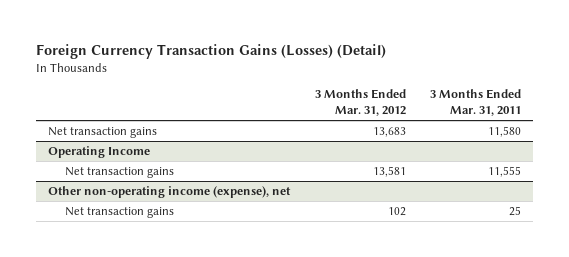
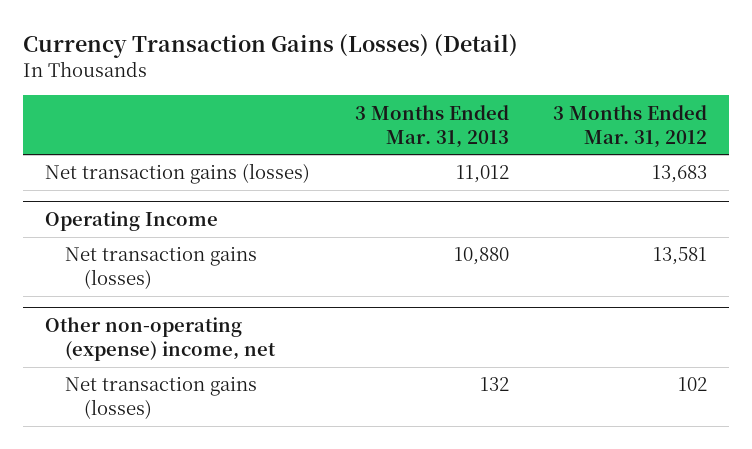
[35,44,386,60] Foreign Currency Transaction Gains (Losses) (Detail) -> [22,33,518,58] Currency Transaction Gains (Losses) (Detail)
[430,89,522,117] 3 Months Ended Mar. 31, 2011 -> none
none -> [354,104,509,148] 3 Months Ended Mar. 31, 2013
[48,126,158,138] Net transaction gains -> [45,163,311,185] Net transaction gains (losses)
[65,166,175,178] Net transaction gains -> [64,246,257,290] Net transaction gains (losses)
[48,185,292,198] Other non-operating income (expense), net -> [45,317,276,362] Other non-operating (expense) income, net
[65,206,175,218] Net transaction gains -> [64,376,257,420] Net transaction gains (losses)

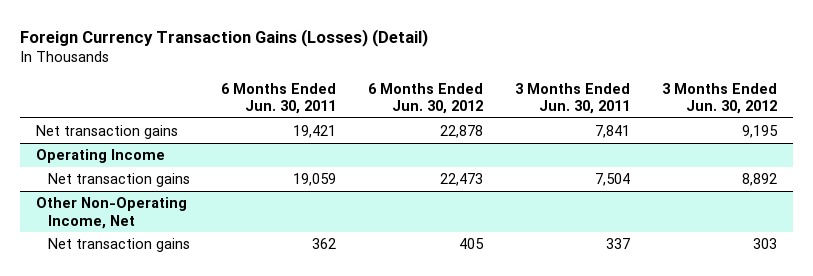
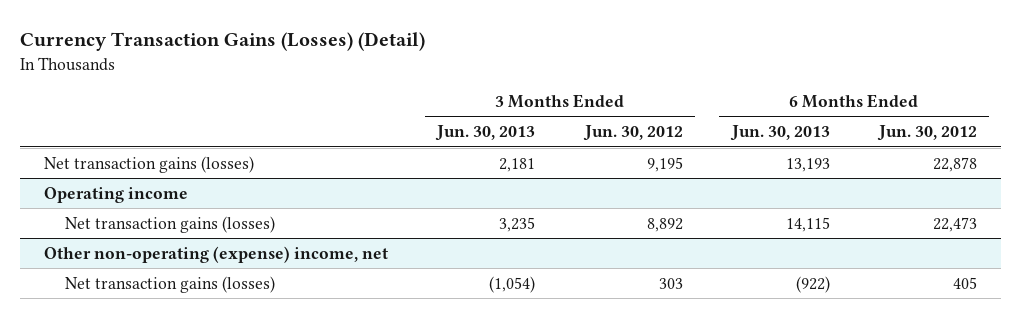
[20,28,429,47] Foreign Currency Transaction Gains (Losses) (Detail) -> [19,32,425,52] Currency Transaction Gains (Losses) (Detail)
[221,82,337,115] 6 Months Ended Jun. 30, 2011 -> none
[515,82,631,115] 3 Months Ended Jun. 30, 2011 -> none
none -> [435,125,536,142] Jun. 30, 2013
none -> [729,125,830,142] Jun. 30, 2013
[35,125,178,140] Net transaction gains -> [44,155,255,173] Net transaction gains (losses)
[35,149,165,164] Operating Income -> [44,186,189,203] Operating income
[47,173,190,188] Net transaction gains -> [64,215,275,233] Net transaction gains (losses)
[35,197,187,229] Other Non-Operating Income, Net -> [44,245,389,263] Other non-operating (expense) income, net
[47,238,190,253] Net transaction gains -> [64,275,275,293] Net transaction gains (losses)

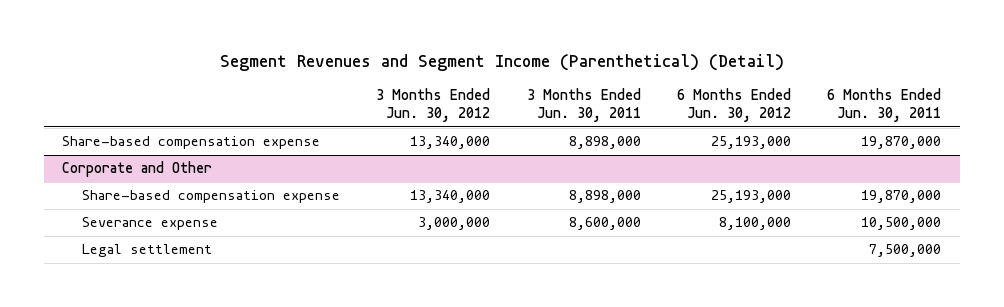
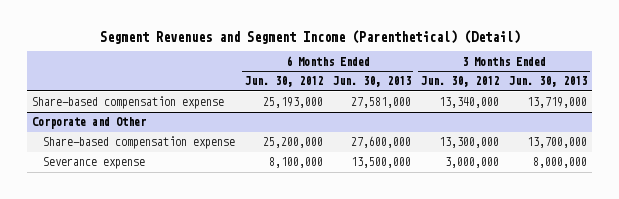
[526,87,641,123] 3 Months Ended Jun. 30, 2011 -> none
[827,87,942,123] 6 Months Ended Jun. 30, 2011 -> none
none -> [332,76,411,88] Jun. 30, 2013
none -> [509,76,588,88] Jun. 30, 2013
[410,190,491,204] 13,340,000 -> [438,137,499,149] 13,300,000
[711,190,792,204] 25,193,000 -> [262,137,323,149] 25,200,000
[82,244,213,258] Legal settlement -> none

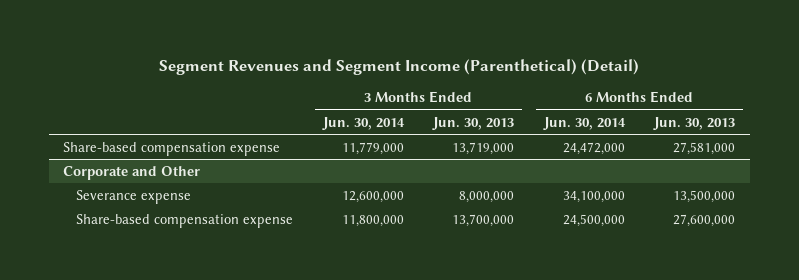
[244,76,323,88] Jun. 30, 2012 -> none
[420,76,499,88] Jun. 30, 2012 -> none
none -> [321,116,405,130] Jun. 30, 2014
none -> [542,116,626,130] Jun. 30, 2014
[42,136,235,150] Share-based compensation expense -> [76,213,294,228] Share-based compensation expense

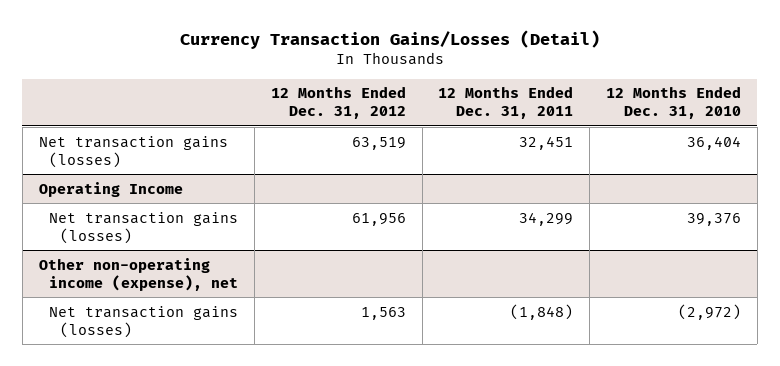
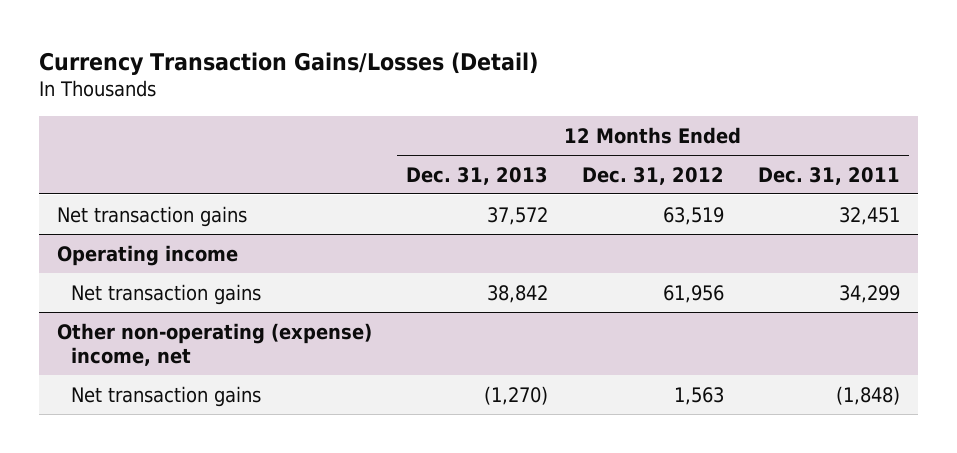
[605,86,741,120] 12 Months Ended Dec. 31, 2010 -> none
none -> [405,166,548,185] Dec. 31, 2013
[38,135,228,168] Net transaction gains (losses) -> [56,205,247,227] Net transaction gains
[38,181,183,197] Operating Income -> [56,244,238,266] Operating income
[49,211,239,244] Net transaction gains (losses) -> [70,283,261,305] Net transaction gains
[38,257,239,291] Other non-operating income (expense), net -> [56,322,372,366] Other non-operating (expense) income, net
[49,305,239,338] Net transaction gains (losses) -> [70,385,261,407] Net transaction gains

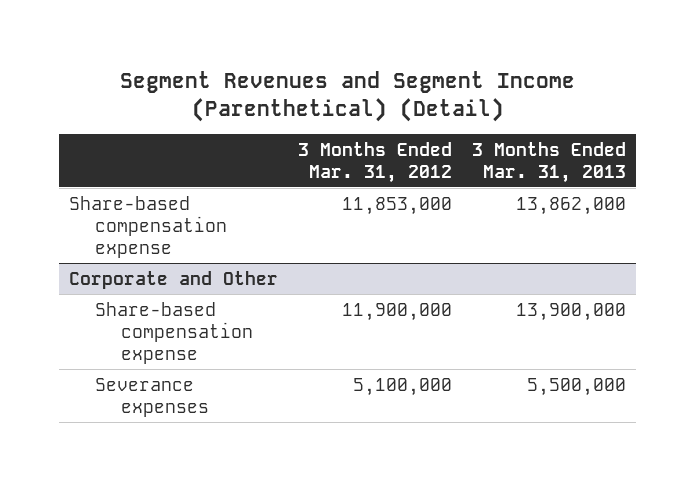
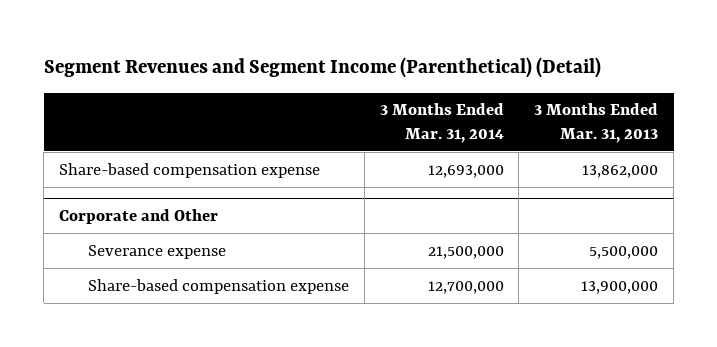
[298,141,453,183] 3 Months Ended Mar. 31, 2012 -> none
none -> [379,103,504,143] 3 Months Ended Mar. 31, 2014
none -> [87,244,226,259] Severance expense
[95,377,210,417] Severance expenses -> none

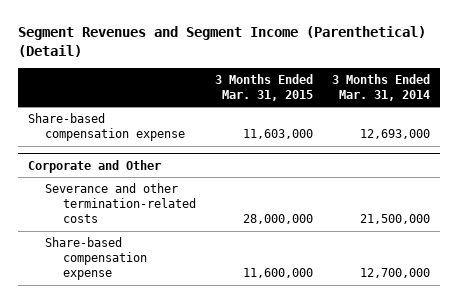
[534,103,659,143] 3 Months Ended Mar. 31, 2013 -> none
none -> [215,74,314,102] 3 Months Ended Mar. 31, 2015
[87,244,226,259] Severance expense -> [45,183,197,224] Severance and other termination-related costs

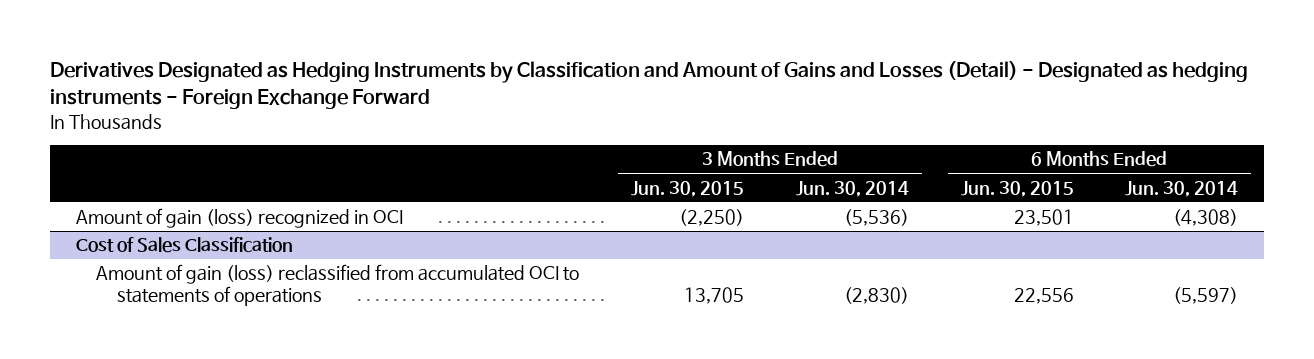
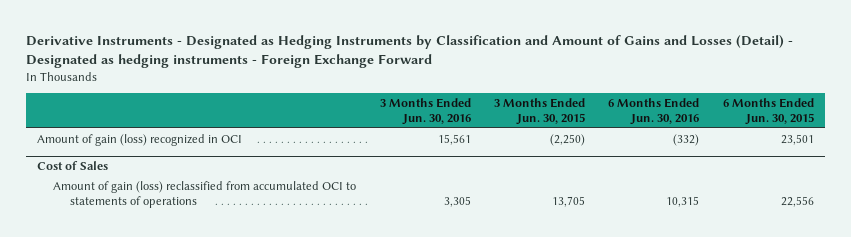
[50,61,1249,110] Derivatives Designated as Hedging Instruments by Classification and Amount of Gains and Losses (Detail) - Designated as hedging instruments - Foreign Exchange Forward -> [25,34,793,68] Derivative Instruments - Designated as Hedging Instruments by Classification and Amount of Gains and Losses (Detail) - Designated as hedging instruments - Foreign Exchange Forward
[795,180,909,197] Jun. 30, 2014 -> none
[1125,180,1239,197] Jun. 30, 2014 -> none
none -> [379,98,471,125] 3 Months Ended Jun. 30, 2016
none -> [608,98,700,125] 6 Months Ended Jun. 30, 2016
[76,237,294,254] Cost of Sales Classification -> [37,161,109,171] Cost of Sales

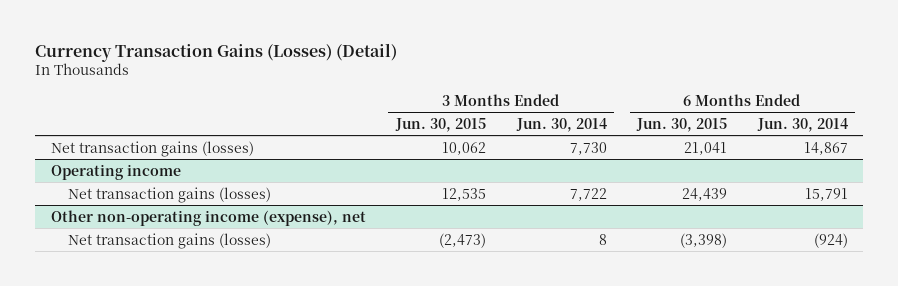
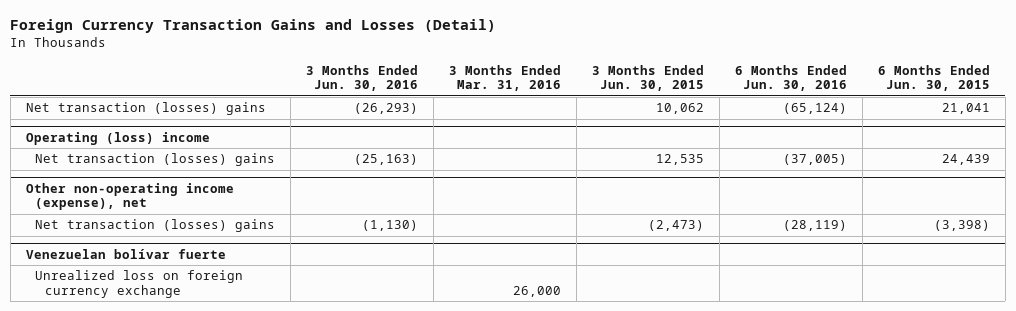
[35,42,398,62] Currency Transaction Gains (Losses) (Detail) -> [10,18,497,33] Foreign Currency Transaction Gains and Losses (Detail)
[515,117,607,132] Jun. 30, 2014 -> none
[756,117,848,132] Jun. 30, 2014 -> none
none -> [306,64,419,92] 3 Months Ended Jun. 30, 2016
none -> [448,64,561,92] 3 Months Ended Mar. 31, 2016
none -> [734,64,847,92] 6 Months Ended Jun. 30, 2016
[50,140,254,157] Net transaction gains (losses) -> [25,102,266,116] Net transaction (losses) gains
[50,163,181,180] Operating income -> [25,131,210,145] Operating (loss) income
[67,186,271,203] Net transaction gains (losses) -> [35,153,276,167] Net transaction (losses) gains
[67,232,271,249] Net transaction gains (losses) -> [35,219,276,233] Net transaction (losses) gains
none -> [25,248,226,259] Venezuelan bolívar fuerte
none -> [35,270,244,298] Unrealized loss on foreign currency exchange

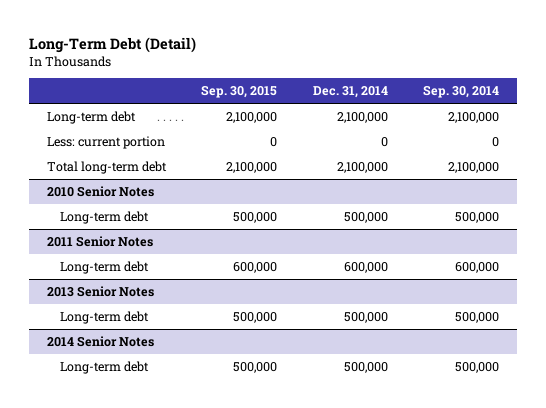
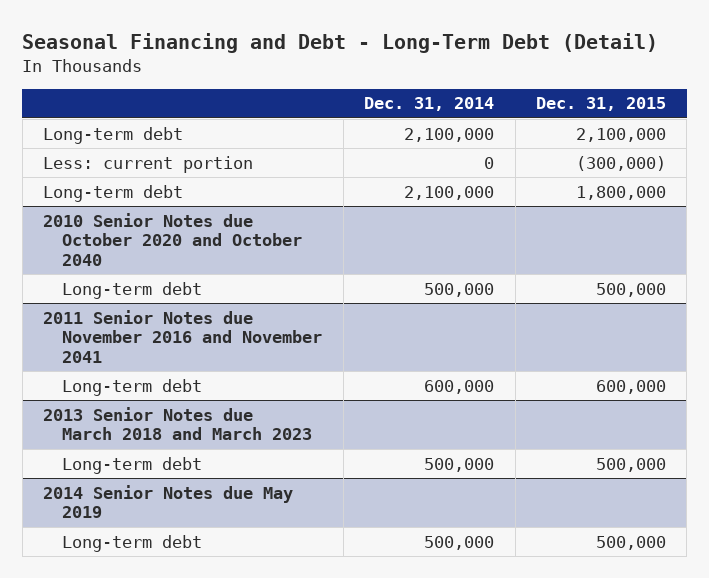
[29,36,197,53] Long-Term Debt (Detail) -> [22,32,659,53] Seasonal Financing and Debt - Long-Term Debt (Detail)
[201,85,278,99] Sep. 30, 2015 -> none
[422,85,499,99] Sep. 30, 2014 -> none
none -> [535,97,666,112] Dec. 31, 2015
[47,160,168,174] Total long-term debt -> [43,184,184,202] Long-term debt
[47,185,155,197] 2010 Senior Notes -> [43,212,303,267] 2010 Senior Notes due October 2020 and October 2040
[47,235,154,247] 2011 Senior Notes -> [43,309,323,364] 2011 Senior Notes due November 2016 and November 2041
[47,285,155,297] 2013 Senior Notes -> [43,406,313,441] 2013 Senior Notes due March 2018 and March 2023
[47,335,155,347] 2014 Senior Notes -> [43,484,294,519] 2014 Senior Notes due May 2019

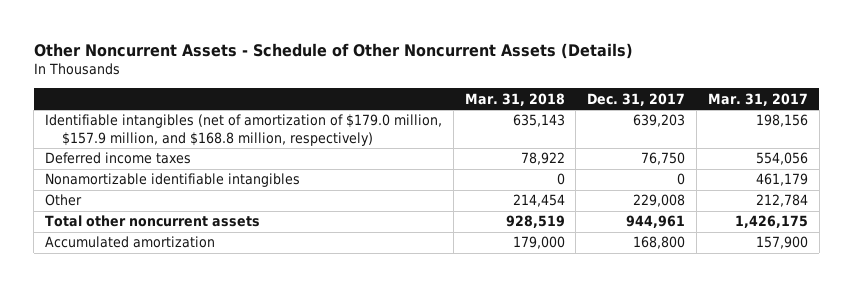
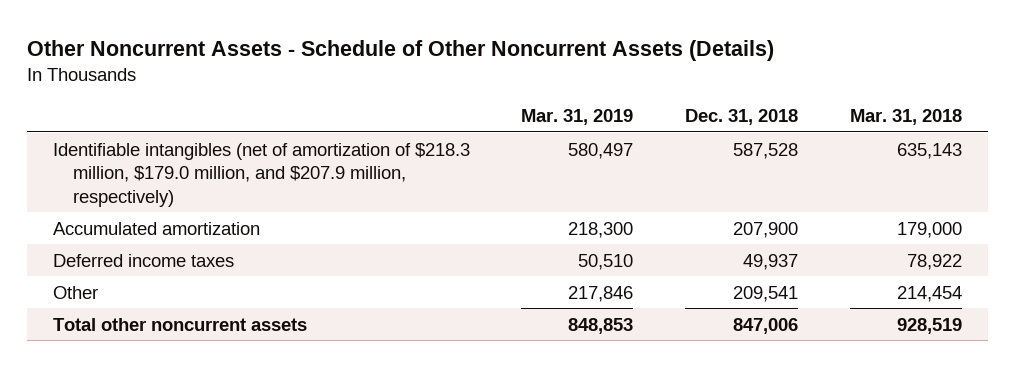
[587,92,686,106] Dec. 31, 2017 -> none
[707,92,808,106] Mar. 31, 2017 -> none
none -> [521,108,634,125] Mar. 31, 2019
none -> [685,108,799,125] Dec. 31, 2018
[45,114,443,146] Identifiable intangibles (net of amortization of $179.0 million, $157.9 million, and $168.8 million, respectively) -> [52,142,470,207] Identifiable intangibles (net of amortization of $218.3 million, $179.0 million, and $207.9 million, respectively)
[45,236,216,249] Accumulated amortization -> [52,221,260,235] Accumulated amortization
[45,173,301,188] Nonamortizable identifiable intangibles -> none

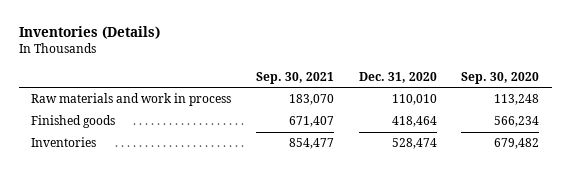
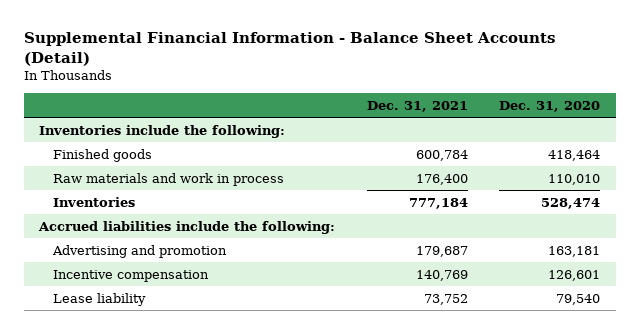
[18,26,160,40] Inventories (Details) -> [23,32,555,67] Supplemental Financial Information - Balance Sheet Accounts (Detail)
[255,71,334,84] Sep. 30, 2021 -> none
[461,71,540,84] Sep. 30, 2020 -> none
none -> [366,100,468,112] Dec. 31, 2021
none -> [39,124,286,138] Inventories include the following:
[31,93,232,107] Raw materials and work in process -> [52,172,284,186] Raw materials and work in process
none -> [38,220,336,234] Accrued liabilities include the following:
none -> [51,244,227,258] Advertising and promotion
none -> [52,269,209,282] Incentive compensation
none -> [52,292,146,306] Lease liability

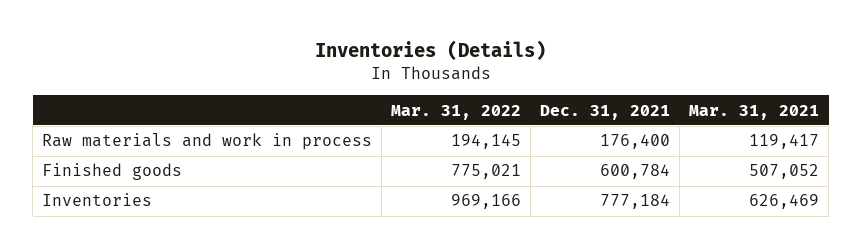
[23,32,555,67] Supplemental Financial Information - Balance Sheet Accounts (Detail) -> [314,40,546,61] Inventories (Details)
[499,100,601,112] Dec. 31, 2020 -> none
none -> [391,104,522,120] Mar. 31, 2022
none -> [689,104,820,120] Mar. 31, 2021
[39,124,286,138] Inventories include the following: -> none
[52,148,152,162] Finished goods -> [42,163,183,181] Finished goods
[38,220,336,234] Accrued liabilities include the following: -> none
[51,244,227,258] Advertising and promotion -> none
[52,269,209,282] Incentive compensation -> none
[52,292,146,306] Lease liability -> none

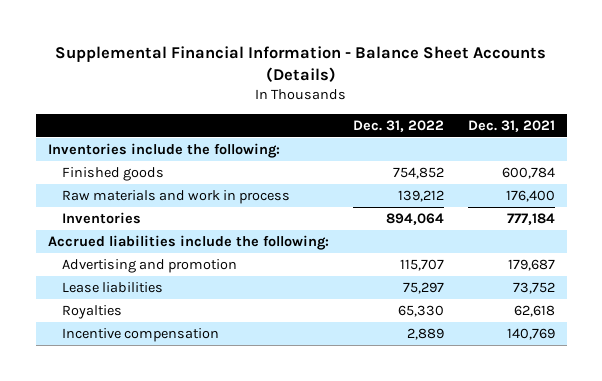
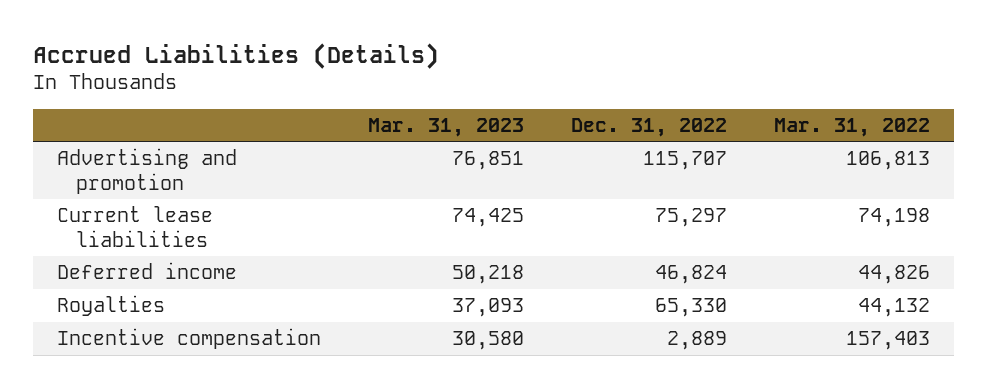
[55,45,547,83] Supplemental Financial Information - Balance Sheet Accounts (Details) -> [33,43,440,70] Accrued Liabilities (Details)
[467,119,555,132] Dec. 31, 2021 -> none
none -> [367,117,524,137] Mar. 31, 2023
none -> [774,117,931,137] Mar. 31, 2022
[47,143,280,159] Inventories include the following: -> none
[61,167,164,182] Finished goods -> none
[61,190,290,205] Raw materials and work in process -> none
[61,212,141,225] Inventories -> none
[47,235,329,251] Accrued liabilities include the following: -> none
[61,282,163,294] Lease liabilities -> [56,206,213,247] Current lease liabilities
none -> [56,262,237,280] Deferred income

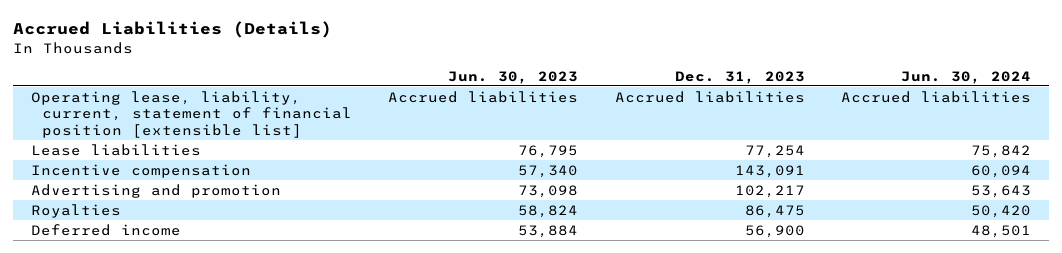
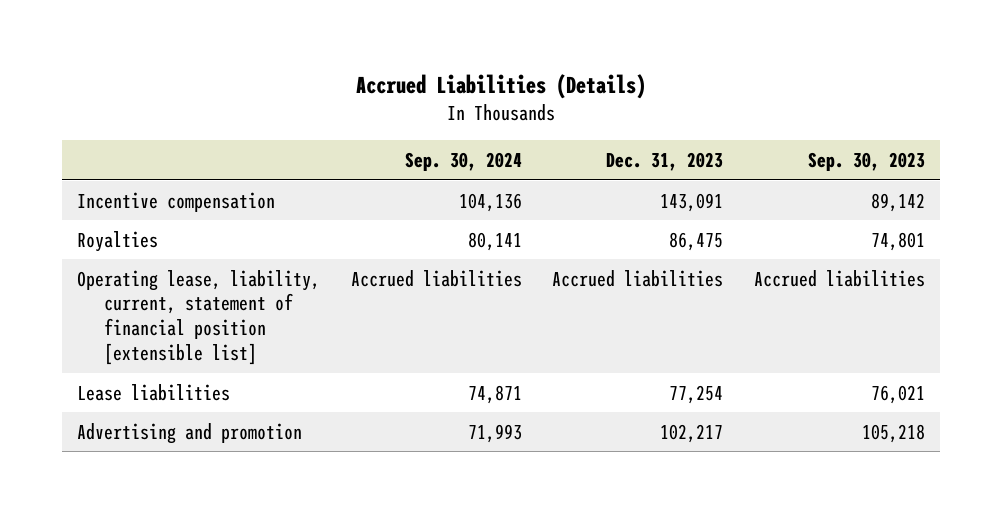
[448,70,579,84] Jun. 30, 2023 -> none
[900,70,1031,84] Jun. 30, 2024 -> none
none -> [404,152,522,172] Sep. 30, 2024
none -> [807,152,925,172] Sep. 30, 2023
[31,163,252,178] Incentive compensation -> [77,191,276,212] Incentive compensation
[31,203,122,218] Royalties -> [77,230,159,252] Royalties
[31,223,182,236] Deferred income -> none

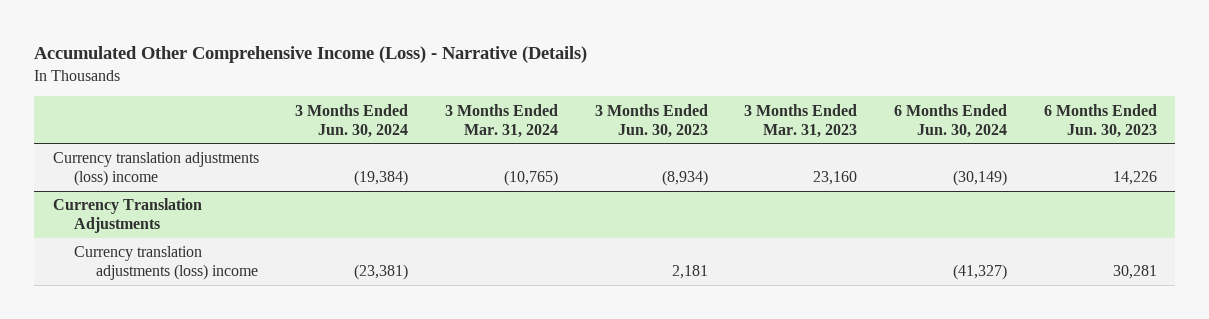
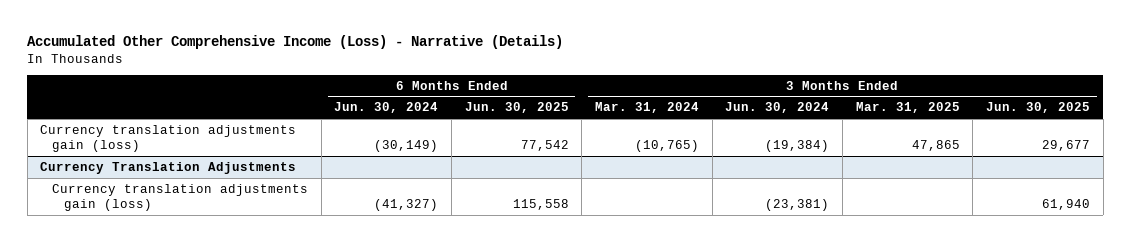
[594,103,708,138] 3 Months Ended Jun. 30, 2023 -> none
[744,103,858,138] 3 Months Ended Mar. 31, 2023 -> none
[1043,103,1157,138] 6 Months Ended Jun. 30, 2023 -> none
none -> [464,102,569,114] Jun. 30, 2025
none -> [855,102,960,114] Mar. 31, 2025
none -> [985,102,1090,114] Jun. 30, 2025
[52,152,259,187] Currency translation adjustments (loss) income -> [40,124,297,152] Currency translation adjustments gain (loss)
[74,246,259,281] Currency translation adjustments (loss) income -> [52,183,309,211] Currency translation adjustments gain (loss)

